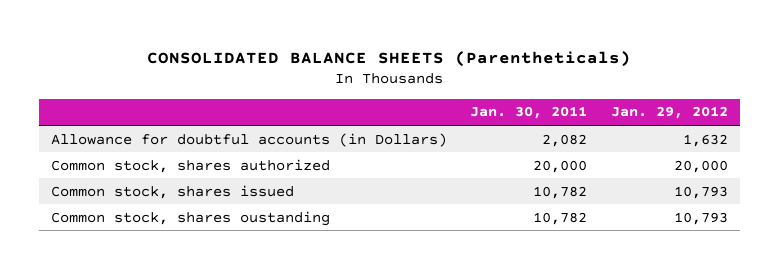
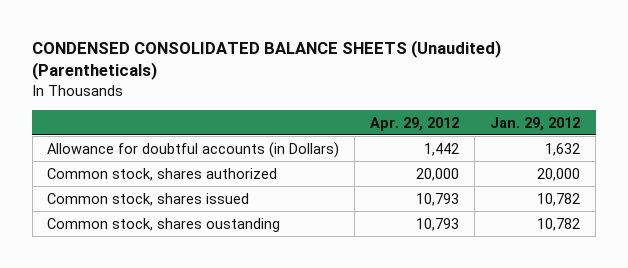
[147,50,632,67] CONSOLIDATED BALANCE SHEETS (Parentheticals) -> [32,40,502,81] CONDENSED CONSOLIDATED BALANCE SHEETS (Unaudited) (Parentheticals)
[470,106,588,120] Jan. 30, 2011 -> none
none -> [370,116,460,131] Apr. 29, 2012
[673,185,728,199] 10,793 -> [537,192,581,206] 10,782
[673,211,728,225] 10,793 -> [537,217,581,231] 10,782

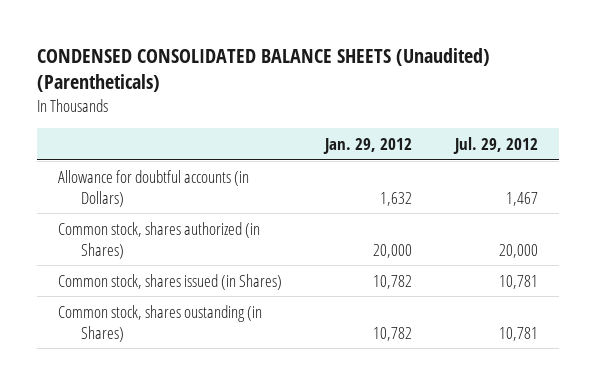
[370,116,460,131] Apr. 29, 2012 -> none
none -> [452,136,538,154] Jul. 29, 2012
[47,167,278,181] Common stock, shares authorized -> [58,221,261,259] Common stock, shares authorized (in Shares)
[47,192,250,206] Common stock, shares issued -> [58,273,283,290] Common stock, shares issued (in Shares)
[47,217,281,232] Common stock, shares oustanding -> [58,304,263,342] Common stock, shares oustanding (in Shares)

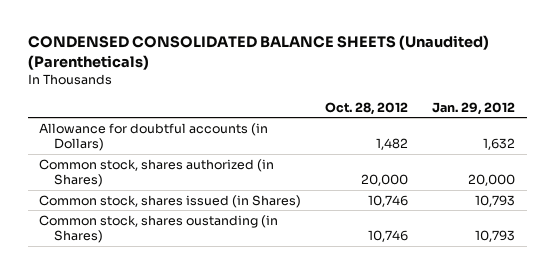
[452,136,538,154] Jul. 29, 2012 -> none
none -> [325,101,409,115] Oct. 28, 2012
[373,274,413,289] 10,782 -> [474,194,515,207] 10,793
[373,326,413,341] 10,782 -> [474,230,515,243] 10,793

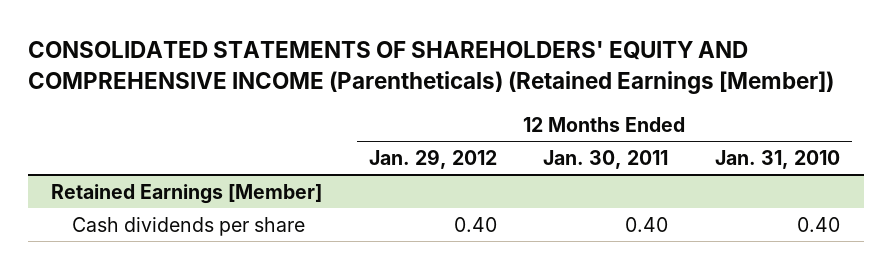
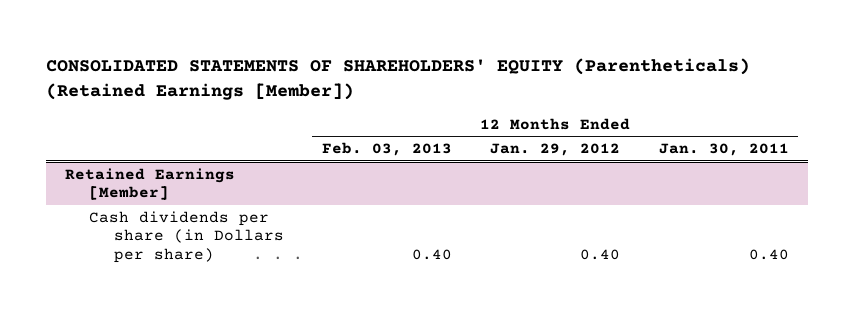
[27,41,834,94] CONSOLIDATED STATEMENTS OF SHAREHOLDERS' EQUITY AND COMPREHENSIVE INCOME (Parentheticals) (Retained Earnings [Member]) -> [46,58,751,101] CONSOLIDATED STATEMENTS OF SHAREHOLDERS' EQUITY (Parentheticals) (Retained Earnings [Member])
[715,149,841,169] Jan. 31, 2010 -> none
none -> [322,142,453,157] Feb. 03, 2013
[72,216,306,236] Cash dividends per share -> [89,210,284,264] Cash dividends per share (in Dollars per share)

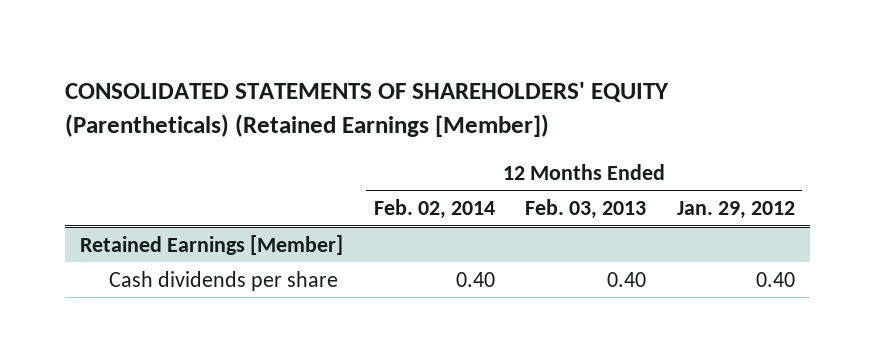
[658,143,789,157] Jan. 30, 2011 -> none
none -> [373,199,495,220] Feb. 02, 2014
[89,210,284,264] Cash dividends per share (in Dollars per share) -> [108,270,338,291] Cash dividends per share

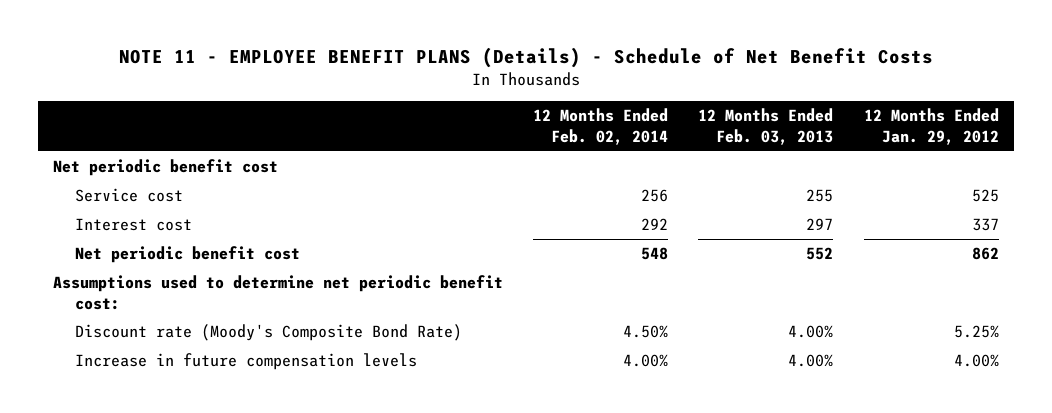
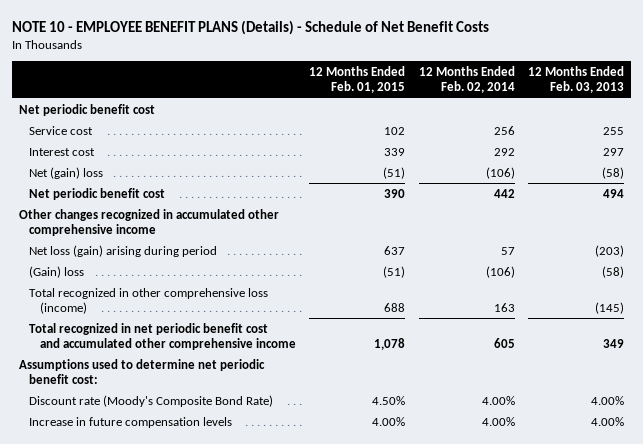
[118,47,933,69] NOTE 11 - EMPLOYEE BENEFIT PLANS (Details) - Schedule of Net Benefit Costs -> [12,19,490,35] NOTE 10 - EMPLOYEE BENEFIT PLANS (Details) - Schedule of Net Benefit Costs
[863,108,999,145] 12 Months Ended Jan. 29, 2012 -> none
none -> [309,66,406,94] 12 Months Ended Feb. 01, 2015
none -> [29,166,104,179] Net (gain) loss
[641,247,669,261] 548 -> [493,188,515,198] 442
[806,247,834,261] 552 -> [603,188,625,198] 494
none -> [18,208,279,236] Other changes recognized in accumulated other comprehensive income
none -> [29,244,218,257] Net loss (gain) arising during period
none -> [29,265,85,278] (Gain) loss
none -> [29,287,269,314] Total recognized in other comprehensive loss (income)
none -> [29,322,296,350] Total recognized in net periodic benefit cost and accumulated other comprehensive income
[623,325,669,339] 4.50% -> [481,395,515,405] 4.00%

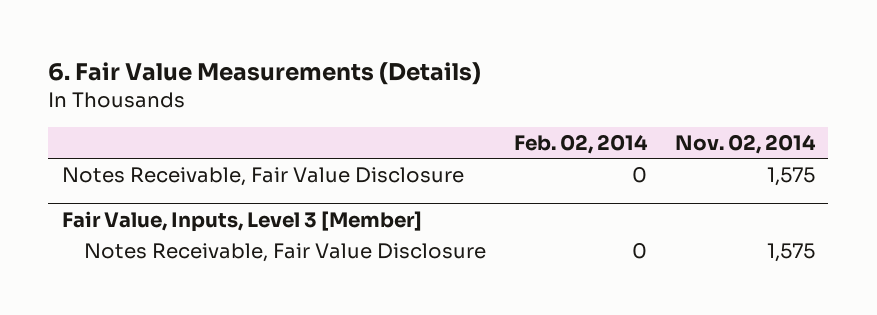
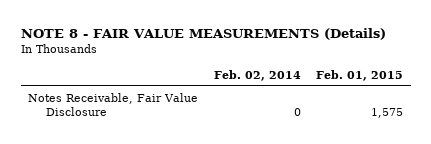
[48,61,482,85] 6. Fair Value Measurements (Details) -> [20,27,386,40] NOTE 8 - FAIR VALUE MEASUREMENTS (Details)
[674,134,816,155] Nov. 02, 2014 -> none
none -> [316,70,404,82] Feb. 01, 2015
[62,210,423,232] Fair Value, Inputs, Level 3 [Member] -> none
[84,243,487,263] Notes Receivable, Fair Value Disclosure -> none

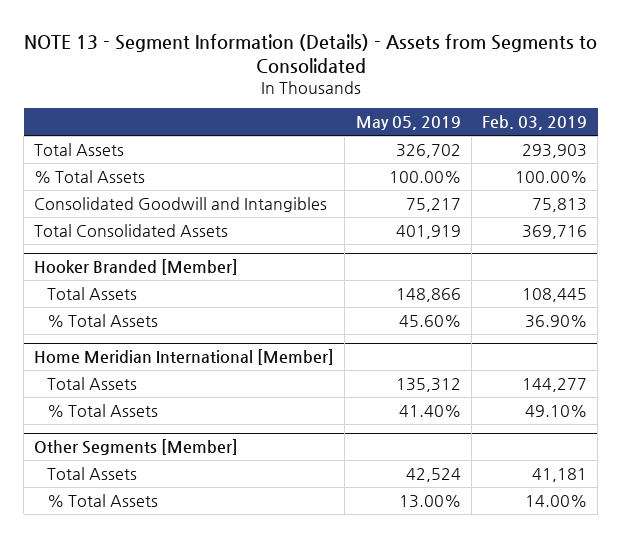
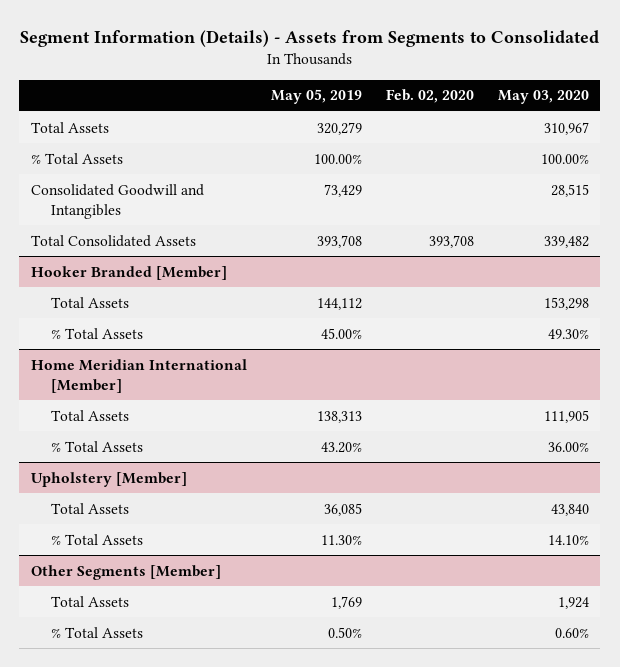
[23,33,597,73] NOTE 13 - Segment Information (Details) - Assets from Segments to Consolidated -> [19,30,599,48] Segment Information (Details) - Assets from Segments to Consolidated
[482,115,588,131] Feb. 03, 2019 -> none
none -> [385,89,474,104] Feb. 02, 2020
none -> [497,90,589,105] May 03, 2020
[395,143,461,158] 326,702 -> [316,121,362,135] 320,279
[405,197,461,212] 75,217 -> [323,183,362,197] 73,429
[395,224,461,239] 401,919 -> [316,234,362,248] 393,708
[395,287,461,302] 148,866 -> [316,297,362,310] 144,112
[398,314,461,327] 45.60% -> [320,327,362,339] 45.00%
[395,377,461,392] 135,312 -> [316,410,362,423] 138,313
[398,404,461,417] 41.40% -> [320,441,362,453] 43.20%
none -> [31,471,188,487] Upholstery [Member]
none -> [50,502,129,514] Total Assets
none -> [50,533,143,545] % Total Assets
[405,467,461,482] 42,524 -> [330,595,362,609] 1,769
[398,494,461,508] 13.00% -> [327,626,362,638] 0.50%

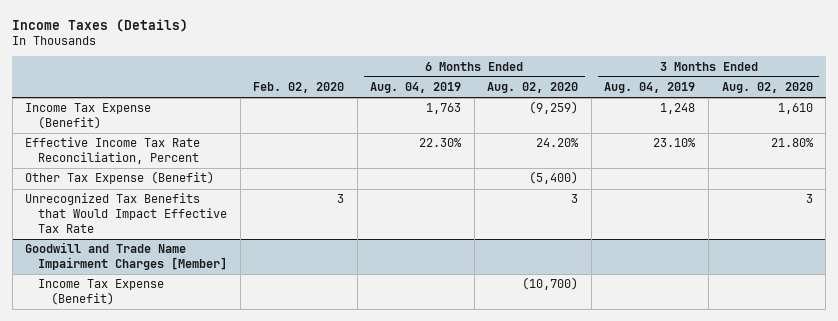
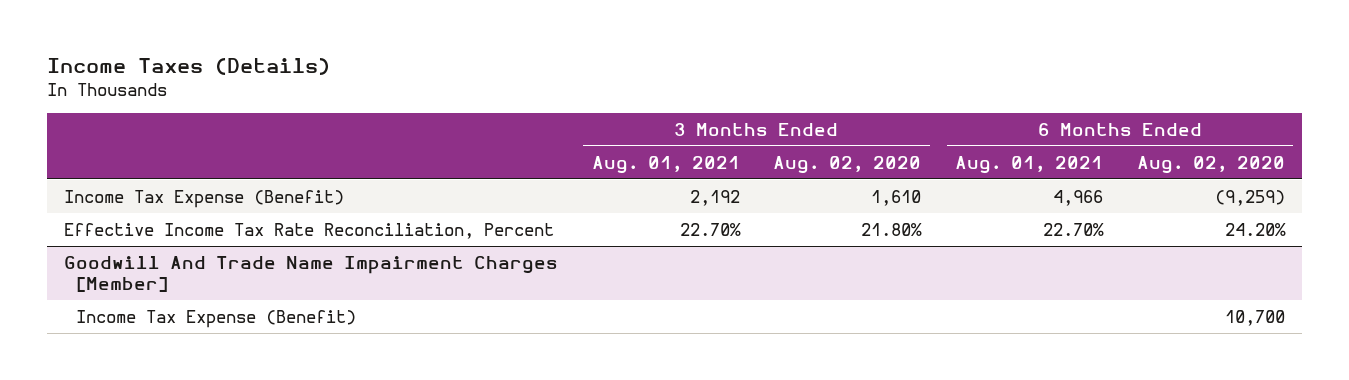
[253,82,345,94] Feb. 02, 2020 -> none
[370,82,462,94] Aug. 04, 2019 -> none
[604,82,696,94] Aug. 04, 2019 -> none
none -> [591,155,740,174] Aug. 01, 2021
none -> [955,155,1104,174] Aug. 01, 2021
[25,171,215,185] Other Tax Expense (Benefit) -> none
[25,193,228,233] Unrecognized Tax Benefits that Would Impact Effective Tax Rate -> none
[25,242,228,270] Goodwill and Trade Name Impairment Charges [Member] -> [63,255,558,293] Goodwill And Trade Name Impairment Charges [Member]
[522,277,579,291] (10,700) -> [1224,309,1285,326] 10,700

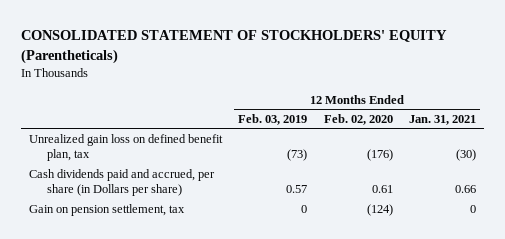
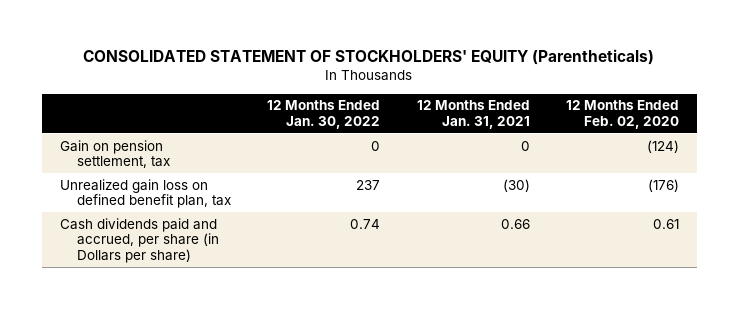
[238,113,308,125] Feb. 03, 2019 -> none
none -> [267,100,381,129] 12 Months Ended Jan. 30, 2022
[28,203,185,216] Gain on pension settlement, tax -> [59,139,170,169] Gain on pension settlement, tax

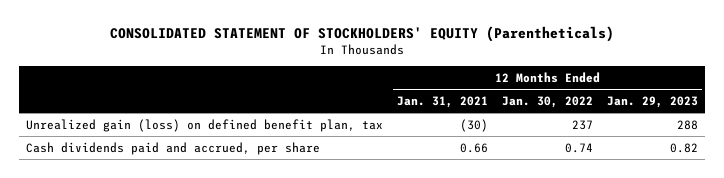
[566,100,680,129] 12 Months Ended Feb. 02, 2020 -> none
none -> [607,95,699,108] Jan. 29, 2023
[59,139,170,169] Gain on pension settlement, tax -> none
[59,178,231,209] Unrealized gain loss on defined benefit plan, tax -> [25,118,383,132] Unrealized gain (loss) on defined benefit plan, tax
[59,217,219,263] Cash dividends paid and accrued, per share (in Dollars per share) -> [25,141,320,155] Cash dividends paid and accrued, per share

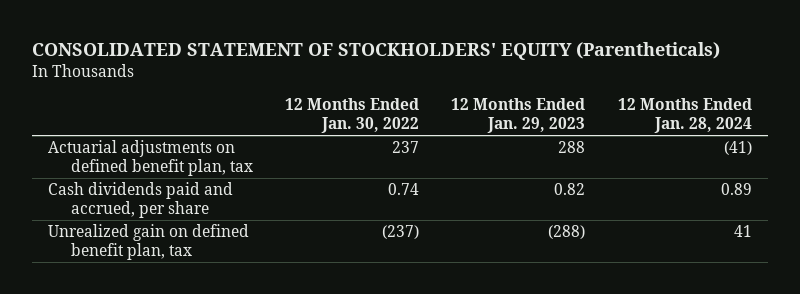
[396,95,488,108] Jan. 31, 2021 -> none
none -> [617,98,752,134] 12 Months Ended Jan. 28, 2024
[25,118,383,132] Unrealized gain (loss) on defined benefit plan, tax -> [48,140,253,177] Actuarial adjustments on defined benefit plan, tax
none -> [48,224,250,261] Unrealized gain on defined benefit plan, tax

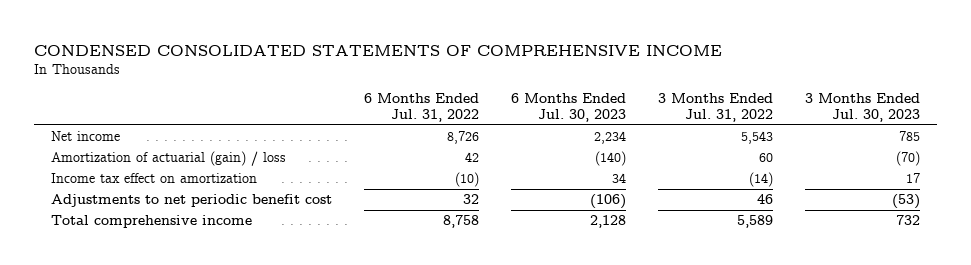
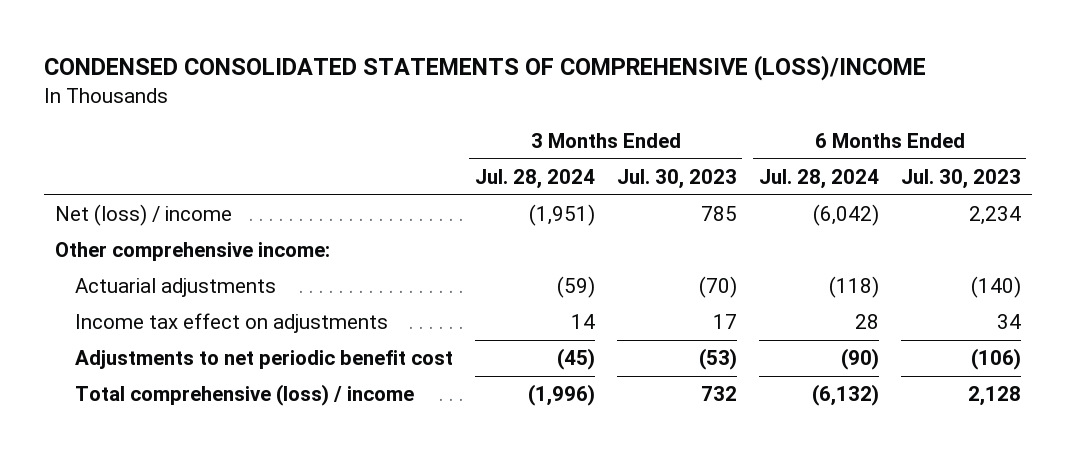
[34,44,723,56] CONDENSED CONSOLIDATED STATEMENTS OF COMPREHENSIVE INCOME -> [43,55,926,82] CONDENSED CONSOLIDATED STATEMENTS OF COMPREHENSIVE (LOSS)/INCOME
[363,93,479,123] 6 Months Ended Jul. 31, 2022 -> none
[658,93,774,123] 3 Months Ended Jul. 31, 2022 -> none
none -> [474,168,595,189] Jul. 28, 2024
none -> [758,168,879,189] Jul. 28, 2024
[50,131,120,142] Net income -> [54,204,232,227] Net (loss) / income
none -> [54,242,330,262] Other comprehensive income:
[50,151,286,167] Amortization of actuarial (gain) / loss -> [74,278,276,298] Actuarial adjustments
[50,173,257,184] Income tax effect on amortization -> [74,313,388,334] Income tax effect on adjustments
[50,215,252,229] Total comprehensive income -> [74,384,414,407] Total comprehensive (loss) / income

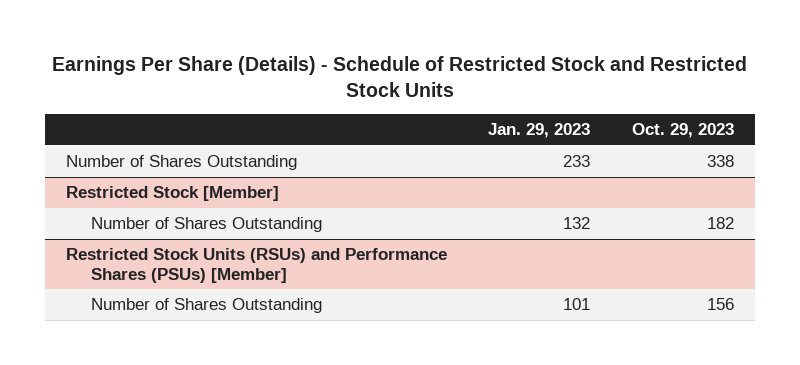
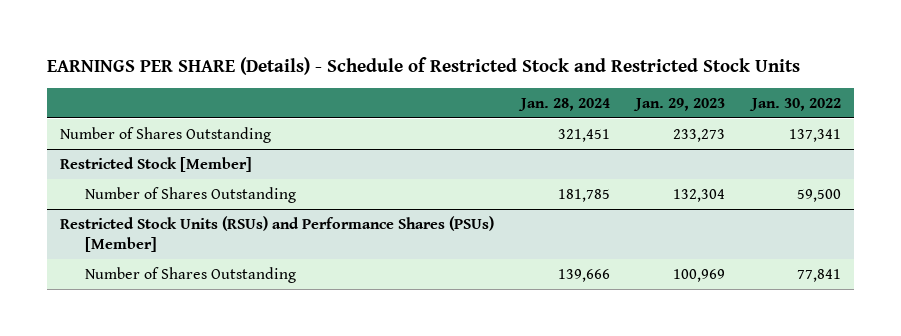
[51,55,747,98] Earnings Per Share (Details) - Schedule of Restricted Stock and Restricted Stock Units -> [47,57,801,76] EARNINGS PER SHARE (Details) - Schedule of Restricted Stock and Restricted Stock Units
[631,123,734,139] Oct. 29, 2023 -> none
none -> [517,97,610,111] Jan. 28, 2024
none -> [748,97,841,111] Jan. 30, 2022
[563,155,591,168] 233 -> [673,128,726,142] 233,273
[563,217,591,230] 132 -> [673,188,726,202] 132,304
[563,298,591,311] 101 -> [673,268,726,282] 100,969

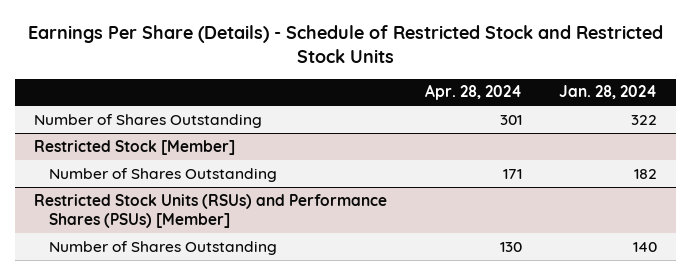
[47,57,801,76] EARNINGS PER SHARE (Details) - Schedule of Restricted Stock and Restricted Stock Units -> [27,25,663,64] Earnings Per Share (Details) - Schedule of Restricted Stock and Restricted Stock Units
[633,97,726,111] Jan. 29, 2023 -> none
[748,97,841,111] Jan. 30, 2022 -> none
none -> [424,84,522,101] Apr. 28, 2024
[557,128,610,142] 321,451 -> [631,114,658,125] 322
[557,188,610,202] 181,785 -> [634,168,658,179] 182
[557,268,610,282] 139,666 -> [633,241,658,252] 140

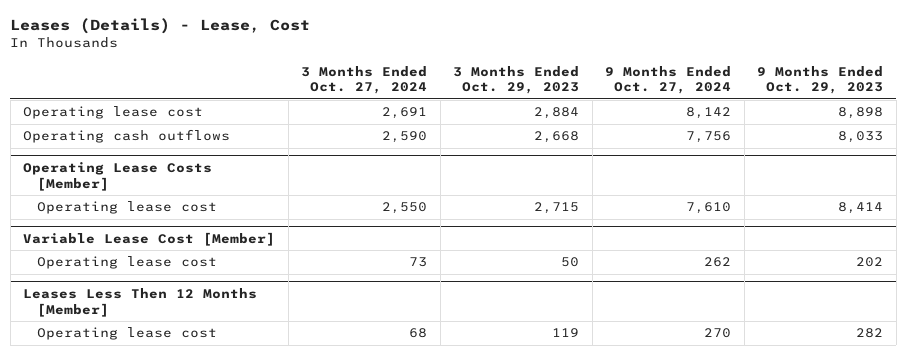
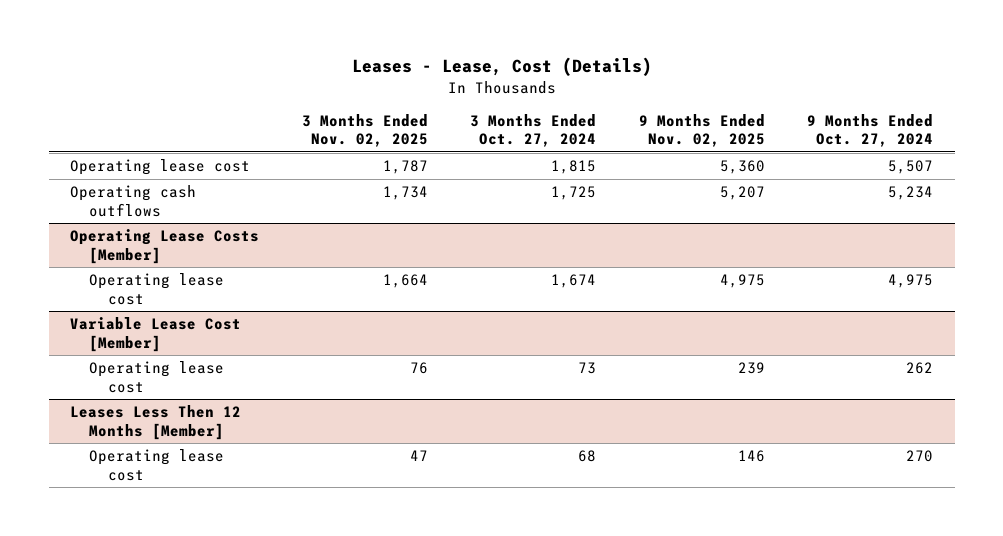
[10,17,311,34] Leases (Details) - Lease, Cost -> [351,57,652,77] Leases - Lease, Cost (Details)
[453,65,580,95] 3 Months Ended Oct. 29, 2023 -> none
[757,65,884,95] 9 Months Ended Oct. 29, 2023 -> none
none -> [301,113,428,148] 3 Months Ended Nov. 02, 2025
none -> [638,113,765,148] 9 Months Ended Nov. 02, 2025
[382,107,428,120] 2,691 -> [551,160,597,175] 1,815
[686,107,732,120] 8,142 -> [888,160,934,175] 5,507
[382,131,428,144] 2,590 -> [551,186,597,201] 1,725
[686,131,732,144] 7,756 -> [888,186,934,201] 5,234
[382,202,428,215] 2,550 -> [551,274,597,289] 1,674
[686,202,732,215] 7,610 -> [888,274,934,289] 4,975

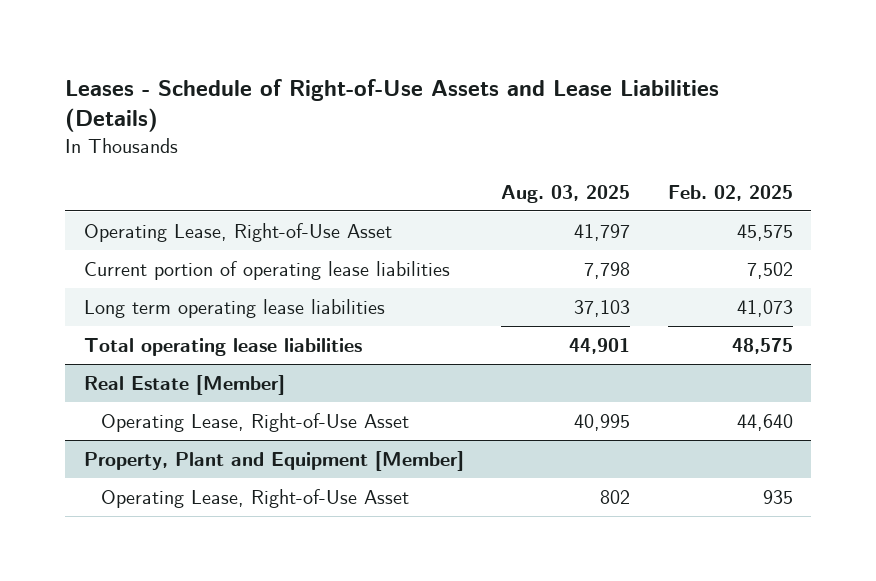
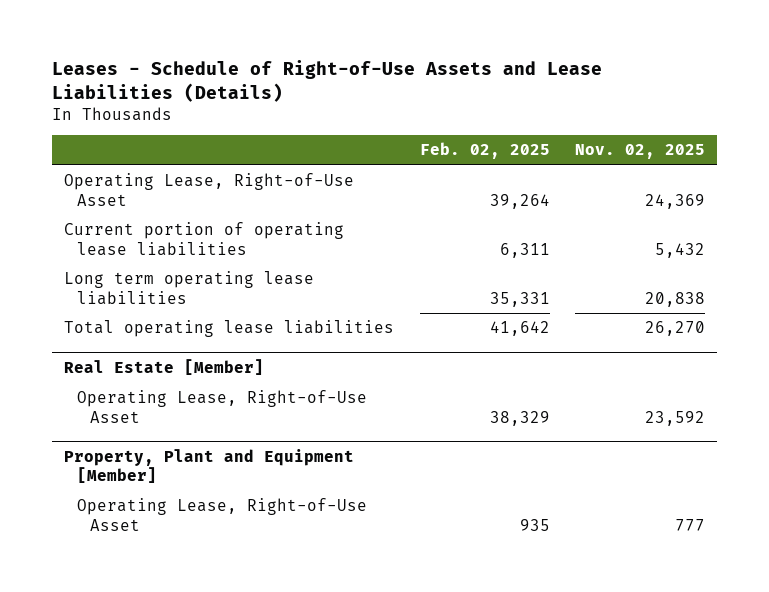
[501,184,631,203] Aug. 03, 2025 -> none
none -> [574,144,705,160] Nov. 02, 2025
[736,223,793,241] 45,575 -> [489,193,550,209] 39,264
[746,261,793,279] 7,502 -> [499,242,550,258] 6,311
[736,299,793,317] 41,073 -> [489,291,550,307] 35,331
[731,337,793,354] 48,575 -> [489,321,550,337] 41,642
[736,413,793,431] 44,640 -> [489,410,550,426] 38,329

